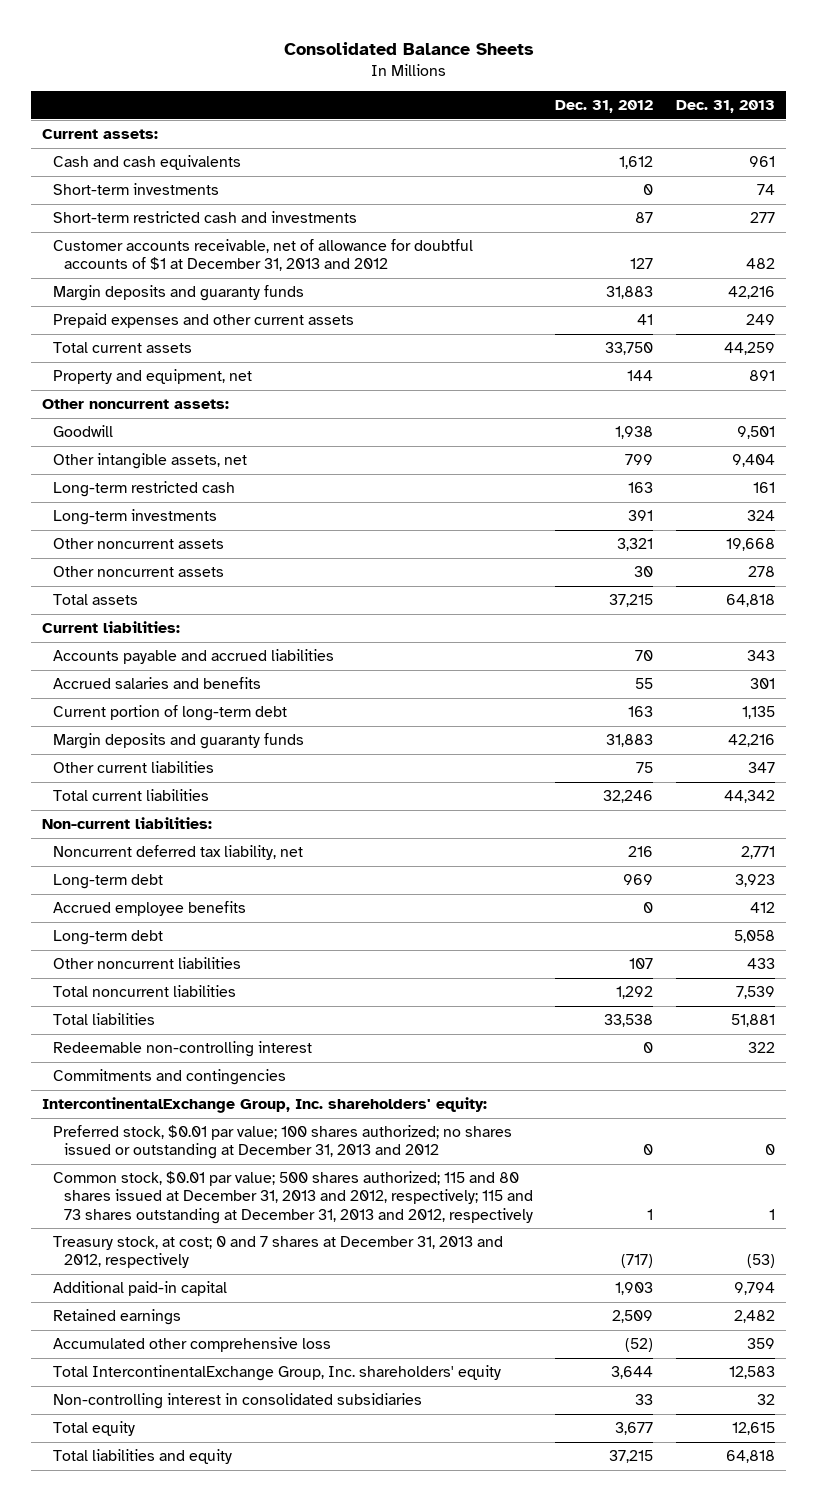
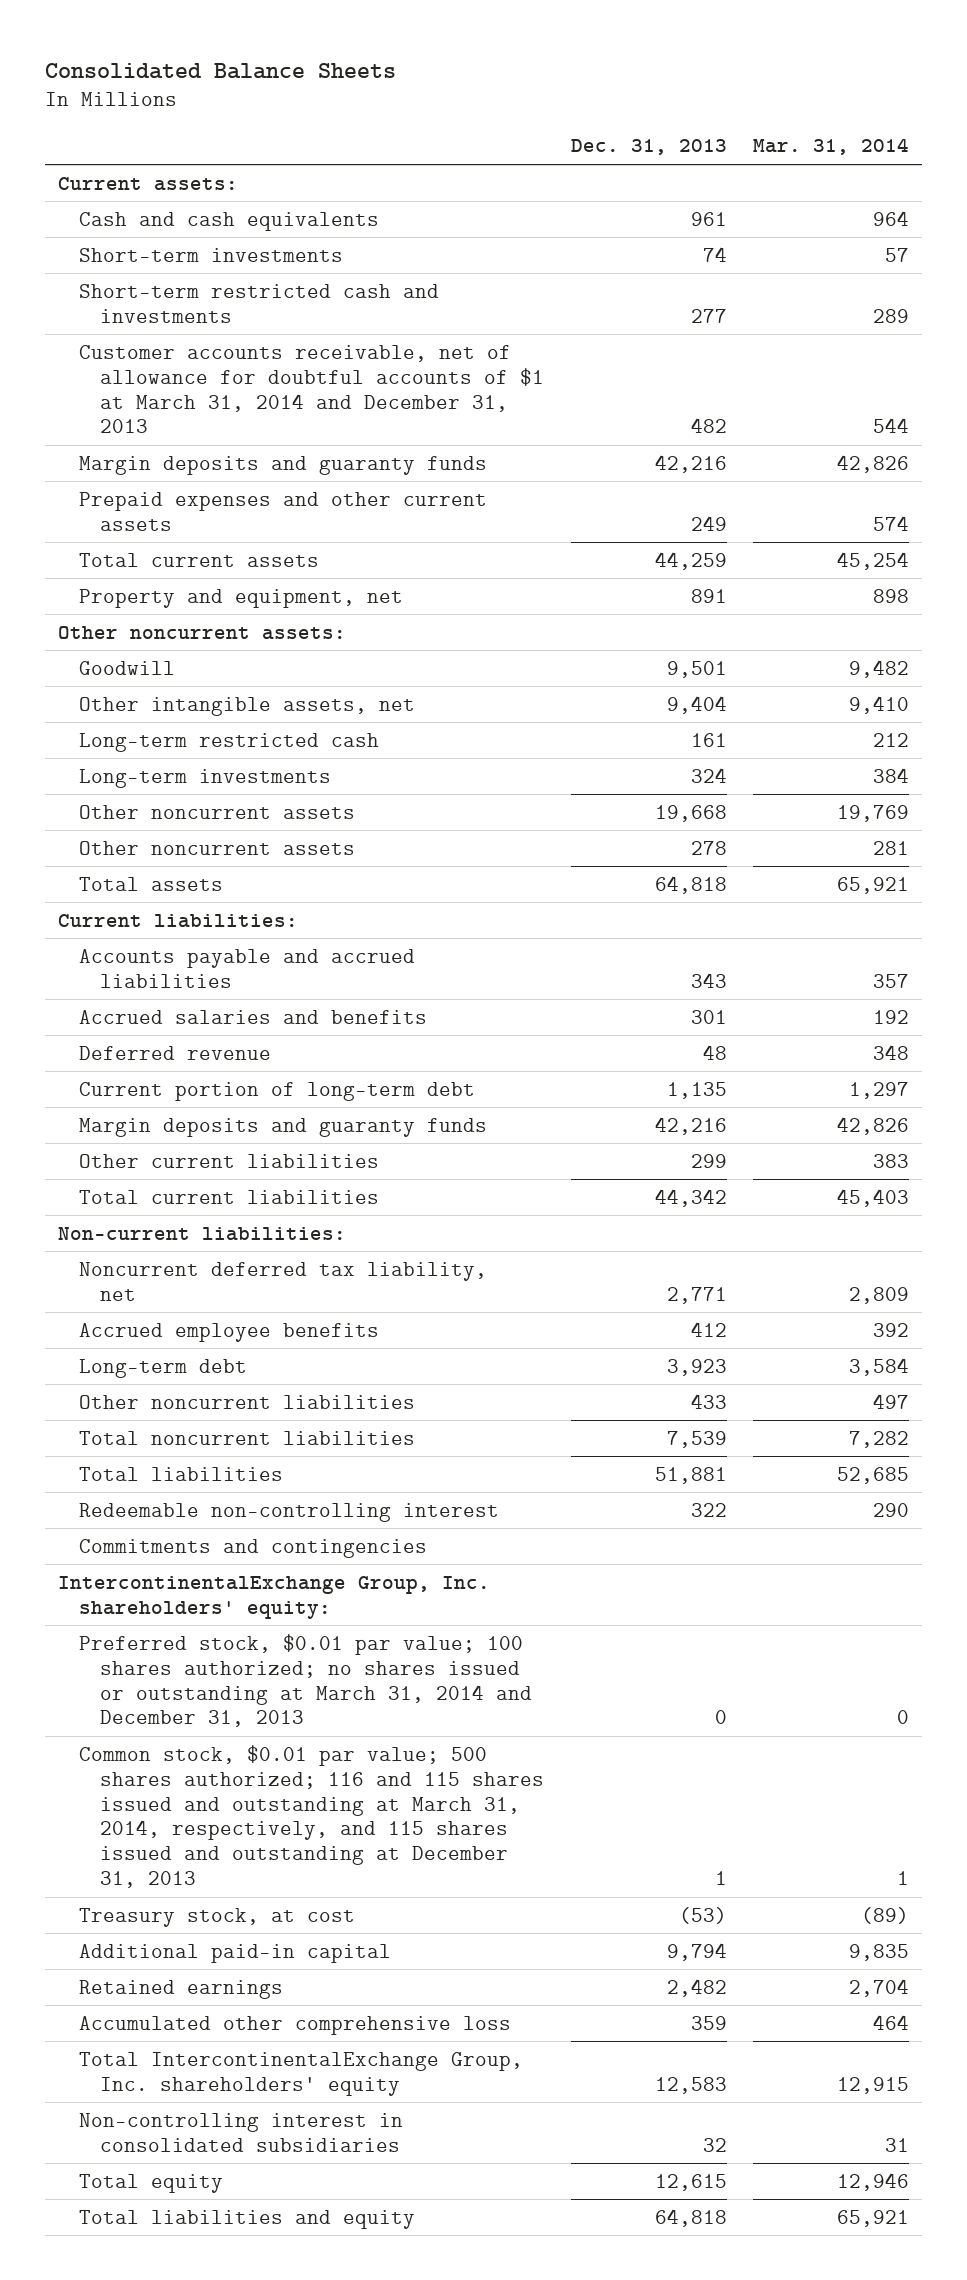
[555,100,654,114] Dec. 31, 2012 -> none
none -> [753,138,910,156] Mar. 31, 2014
[53,239,474,272] Customer accounts receivable, net of allowance for doubtful accounts of $1 at December 31, 2013 and 2012 -> [79,344,545,434] Customer accounts receivable, net of allowance for doubtful accounts of $1 at March 31, 2014 and December 31, 2013
none -> [79,1045,272,1060] Deferred revenue
[747,762,775,774] 347 -> [690,1153,727,1168] 299
[53,930,164,946] Long-term debt -> none
[53,874,164,890] Long-term debt -> [79,1358,248,1378] Long-term debt
[53,1125,513,1160] Preferred stock, $0.01 par value; 100 shares authorized; no shares issued or outstanding at December 31, 2013 and 2012 -> [79,1633,533,1728] Preferred stock, $0.01 par value; 100 shares authorized; no shares issued or outstanding at March 31, 2014 and December 31, 2013
[53,1171,534,1224] Common stock, $0.01 par value; 500 shares authorized; 115 and 80 shares issued at December 31, 2013 and 2012, respectively; 115 and 73 shares outstanding at December 31, 2013 and 2012, respectively -> [79,1744,545,1889] Common stock, $0.01 par value; 500 shares authorized; 116 and 115 shares issued and outstanding at March 31, 2014, respectively, and 115 shares issued and outstanding at December 31, 2013
[53,1236,504,1269] Treasury stock, at cost; 0 and 7 shares at December 31, 2013 and 2012, respectively -> [79,1907,356,1927] Treasury stock, at cost

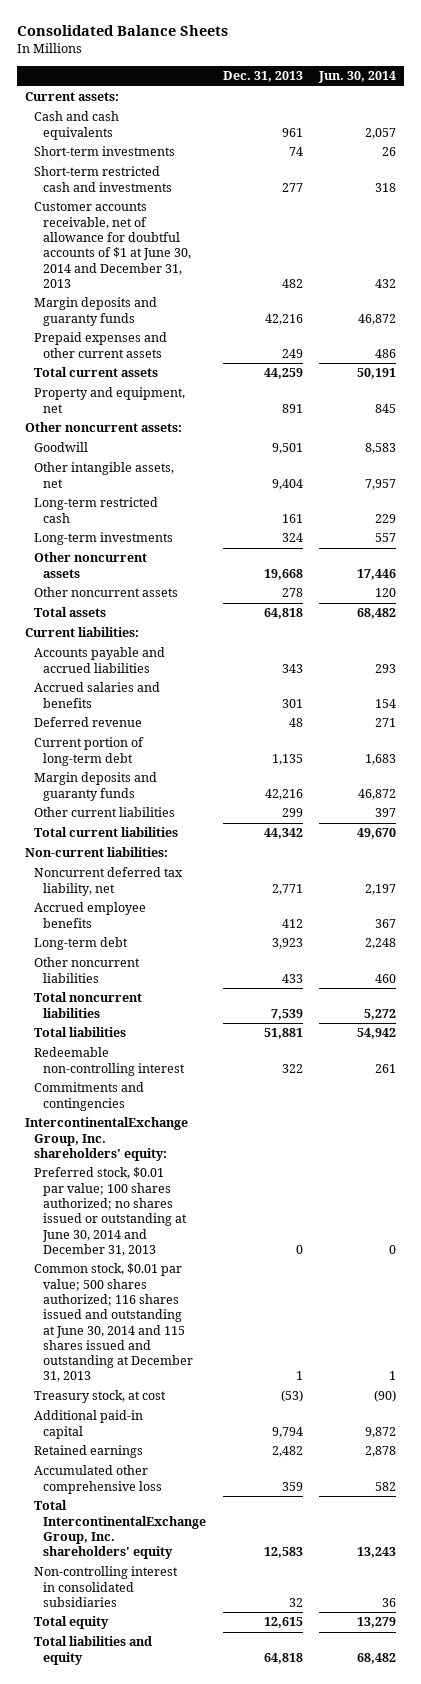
[753,138,910,156] Mar. 31, 2014 -> none
none -> [317,71,396,84] Jun. 30, 2014
[79,344,545,434] Customer accounts receivable, net of allowance for doubtful accounts of $1 at March 31, 2014 and December 31, 2013 -> [34,202,192,288] Customer accounts receivable, net of allowance for doubtful accounts of $1 at June 30, 2014 and December 31, 2013
[79,1633,533,1728] Preferred stock, $0.01 par value; 100 shares authorized; no shares issued or outstanding at March 31, 2014 and December 31, 2013 -> [34,1167,188,1256] Preferred stock, $0.01 par value; 100 shares authorized; no shares issued or outstanding at June 30, 2014 and December 31, 2013
[79,1744,545,1889] Common stock, $0.01 par value; 500 shares authorized; 116 and 115 shares issued and outstanding at March 31, 2014, respectively, and 115 shares issued and outstanding at December 31, 2013 -> [34,1263,194,1383] Common stock, $0.01 par value; 500 shares authorized; 116 shares issued and outstanding at June 30, 2014 and 115 shares issued and outstanding at December 31, 2013

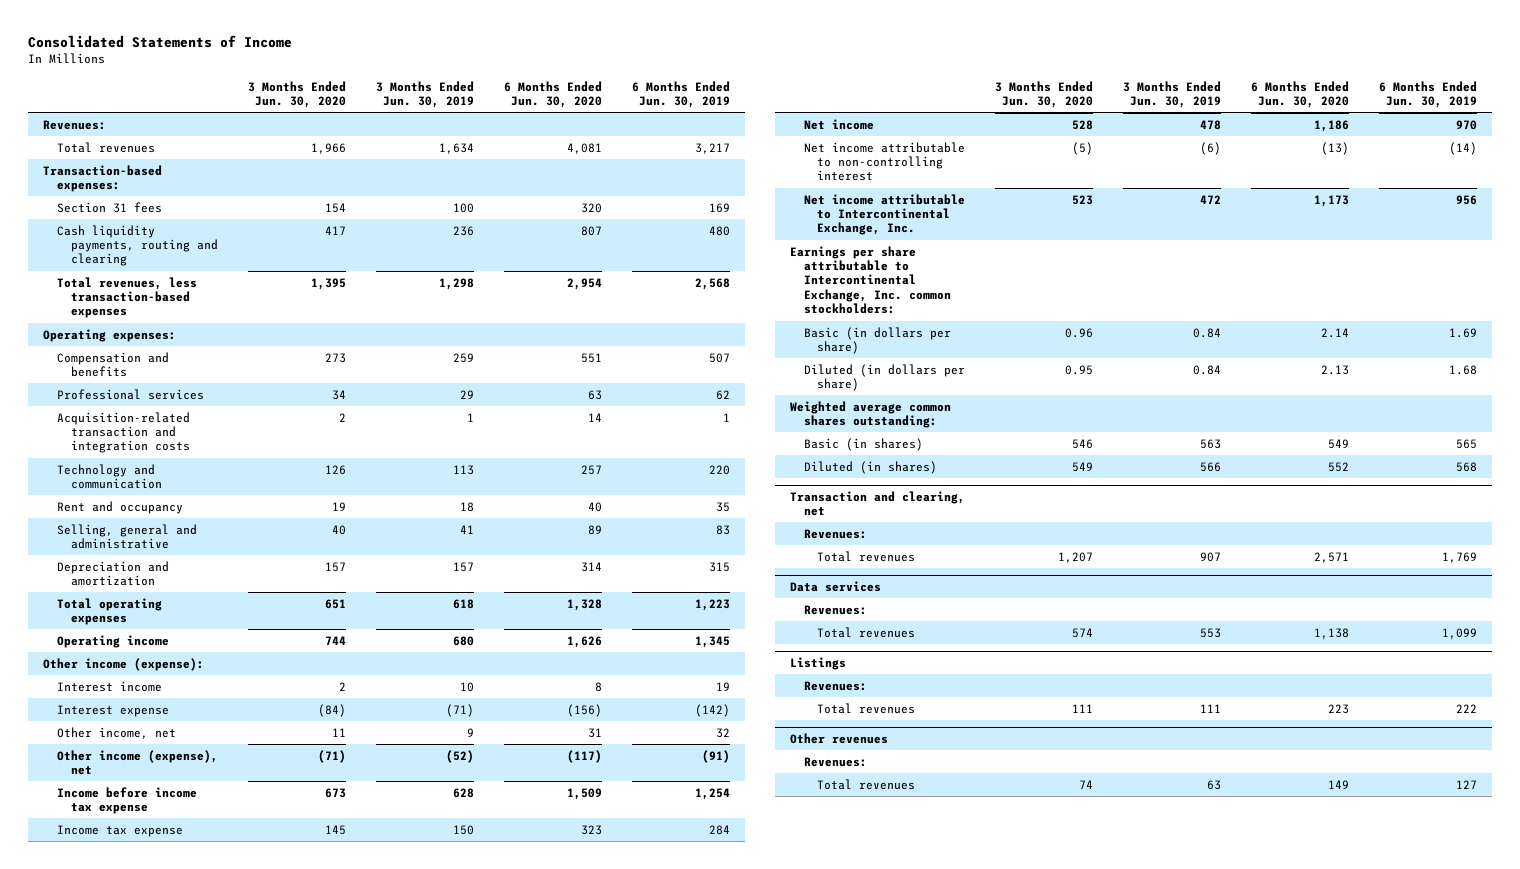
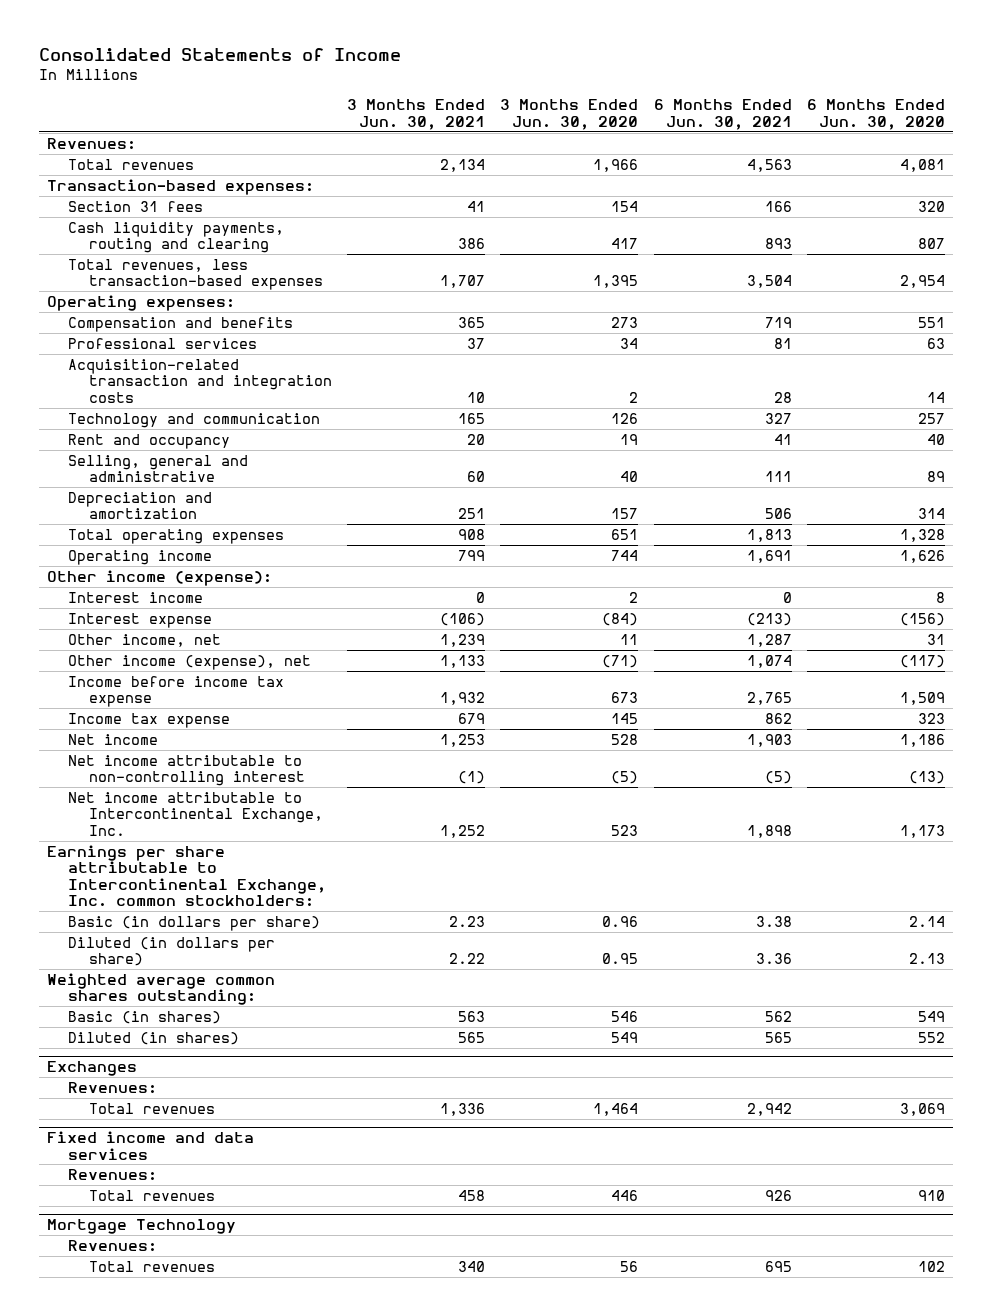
[376,80,475,108] 3 Months Ended Jun. 30, 2019 -> none
[631,80,730,108] 6 Months Ended Jun. 30, 2019 -> none
none -> [347,99,486,131] 3 Months Ended Jun. 30, 2021
none -> [653,99,792,131] 6 Months Ended Jun. 30, 2021
[789,490,965,517] Transaction and clearing, net -> none
[803,528,867,539] Revenues: -> none
[817,550,916,562] Total revenues -> none
[789,580,881,592] Data services -> none
none -> [46,1060,137,1076] Exchanges
[789,656,846,670] Listings -> none
[1071,627,1093,638] 574 -> [593,1102,639,1116] 1,464
[1313,627,1349,639] 1,138 -> [900,1102,946,1116] 3,069
none -> [46,1130,254,1160] Fixed income and data services
[789,732,888,744] Other revenues -> none
[1071,703,1093,713] 111 -> [611,1189,639,1201] 446
[1327,703,1349,714] 223 -> [918,1189,946,1201] 910
none -> [46,1218,236,1234] Mortgage Technology
[1078,779,1093,789] 74 -> [620,1260,639,1272] 56
[1327,779,1349,789] 149 -> [918,1260,946,1272] 102

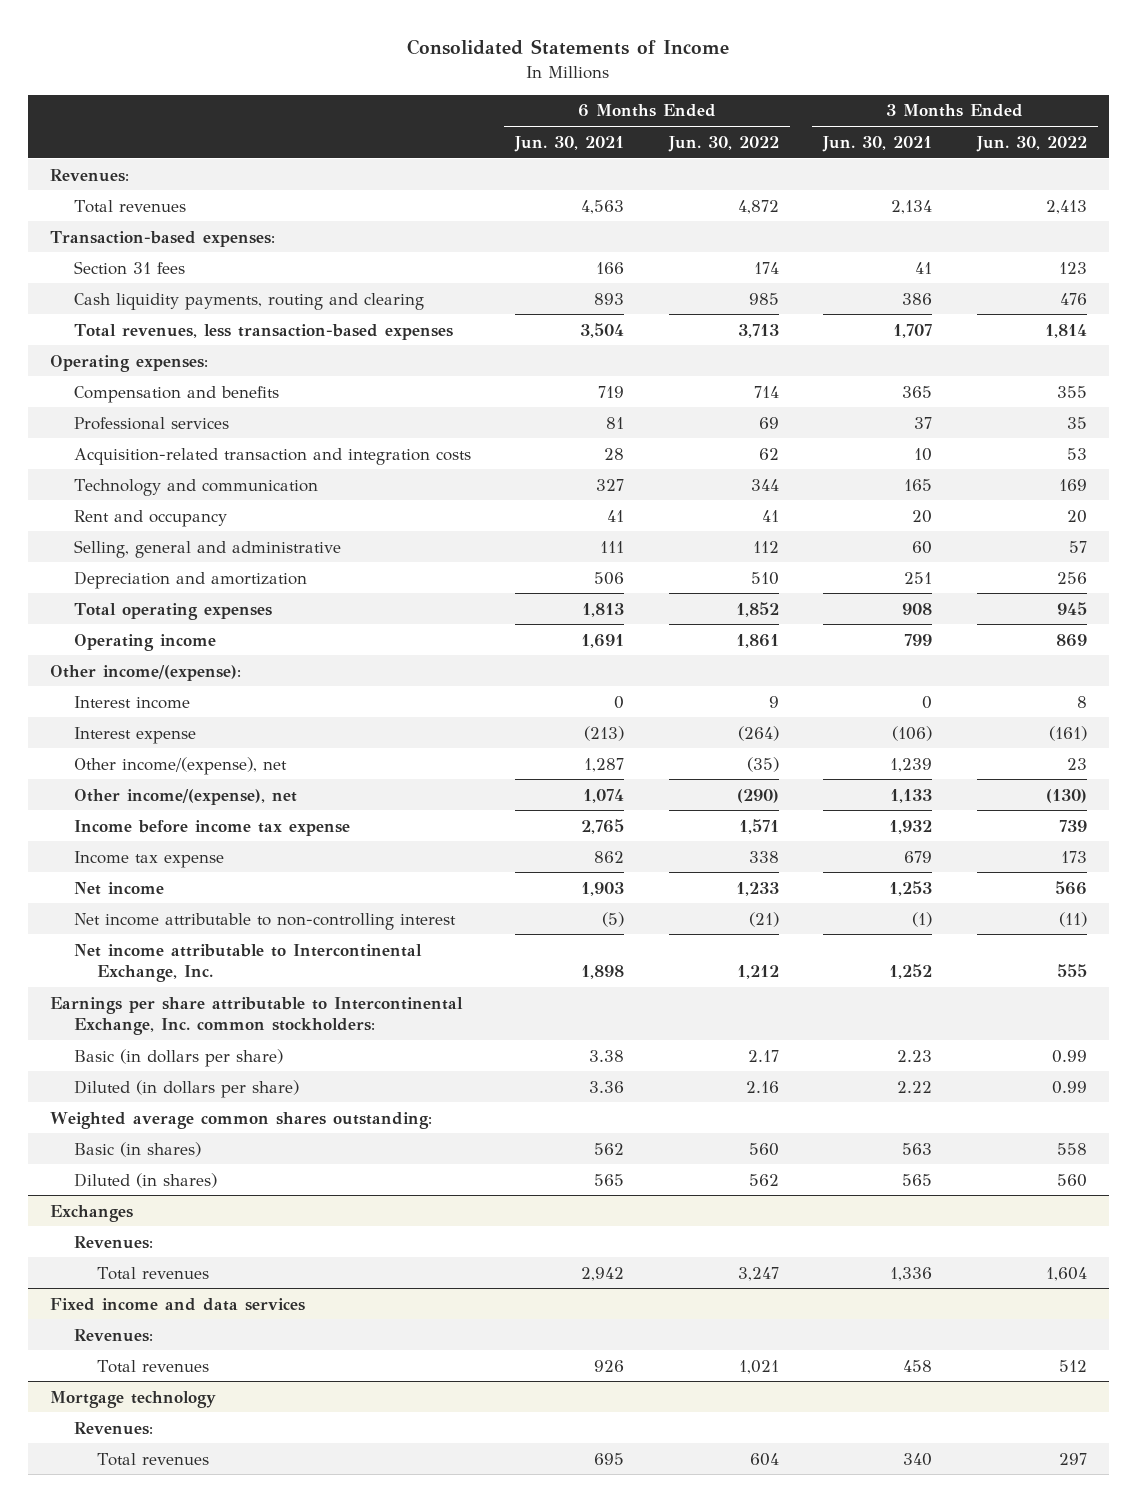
[500,99,639,131] 3 Months Ended Jun. 30, 2020 -> none
[807,99,946,131] 6 Months Ended Jun. 30, 2020 -> none
none -> [667,135,779,152] Jun. 30, 2022
none -> [975,135,1087,152] Jun. 30, 2022
[46,569,272,586] Other income (expense): -> [50,664,242,681] Other income/(expense):
[67,633,221,647] Other income, net -> [73,756,287,775] Other income/(expense), net
[67,654,311,670] Other income (expense), net -> [73,788,297,805] Other income/(expense), net
[46,1218,236,1234] Mortgage Technology -> [50,1390,217,1408] Mortgage technology

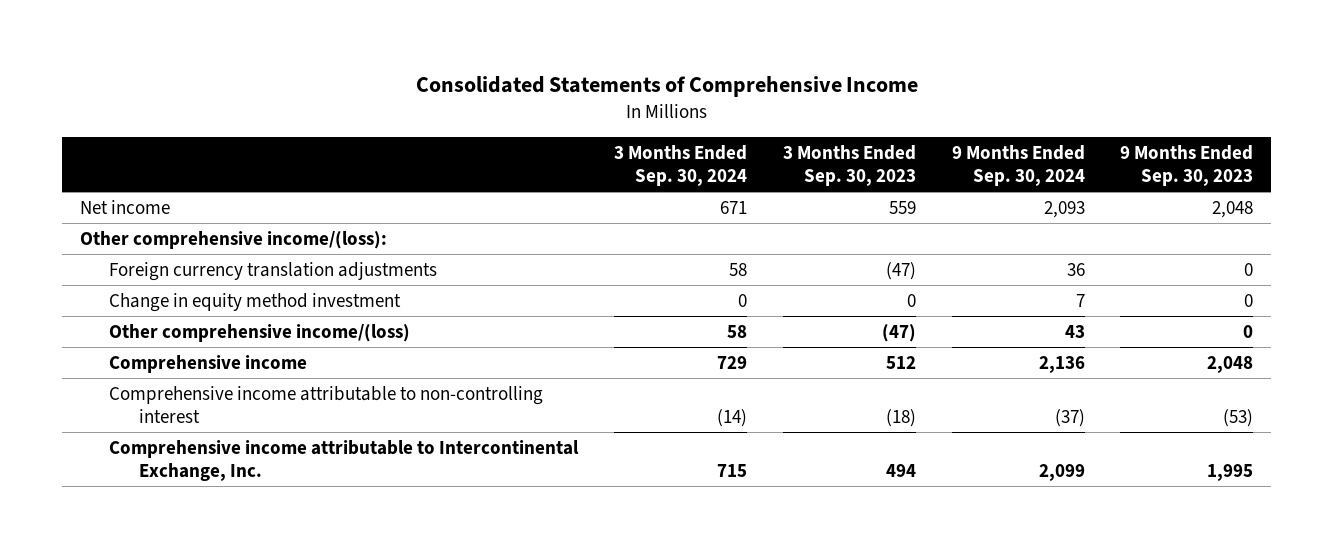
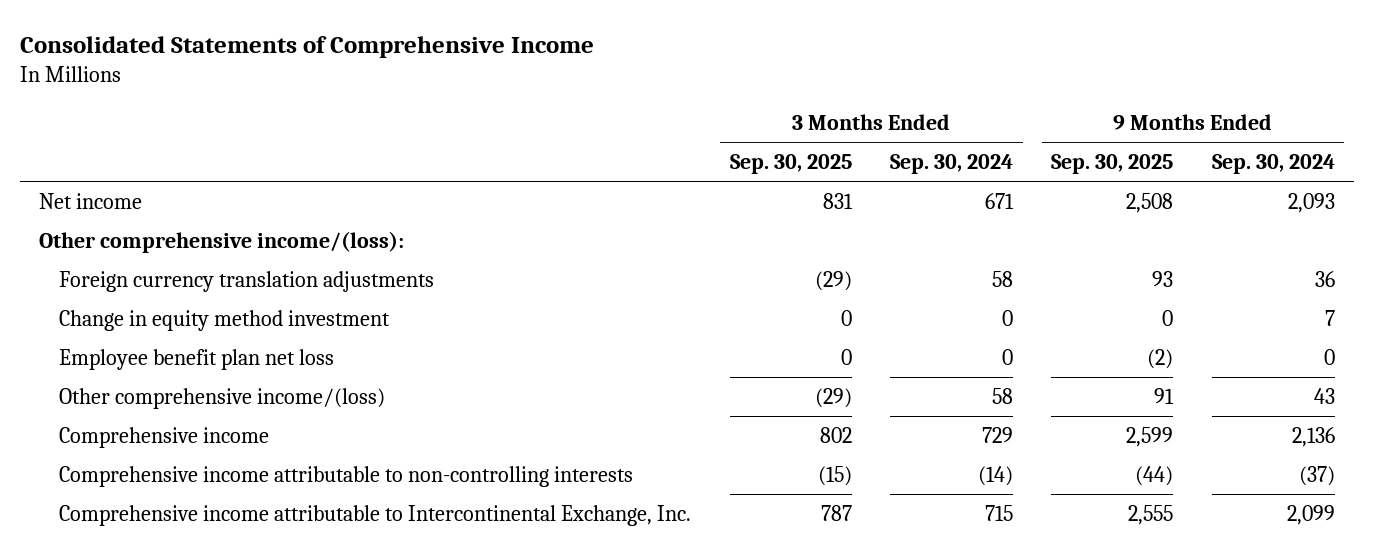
[782,144,916,187] 3 Months Ended Sep. 30, 2023 -> none
[1120,144,1254,187] 9 Months Ended Sep. 30, 2023 -> none
none -> [729,153,852,174] Sep. 30, 2025
none -> [1051,153,1174,174] Sep. 30, 2025
none -> [59,348,335,370] Employee benefit plan net loss
[109,385,544,424] Comprehensive income attributable to non-controlling interest -> [59,465,634,487] Comprehensive income attributable to non-controlling interests

